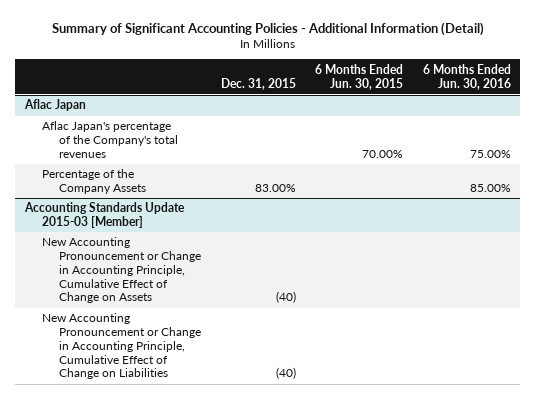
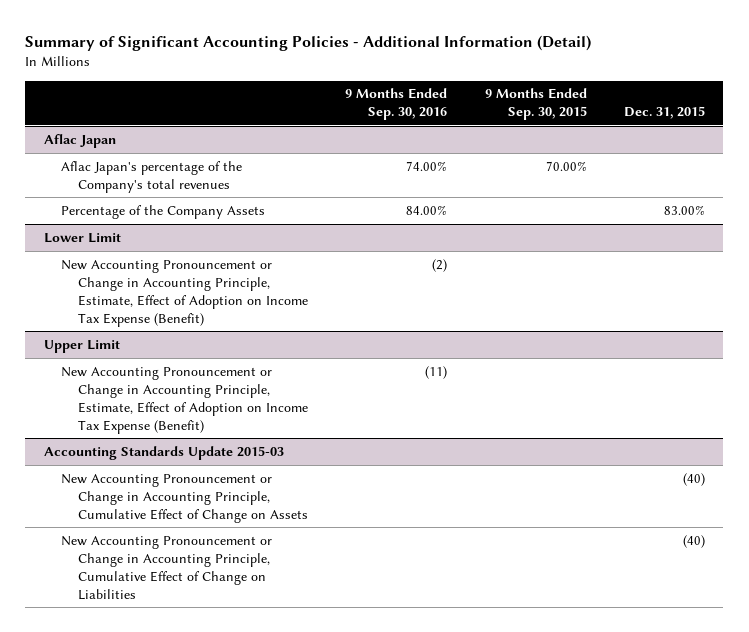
[315,63,404,90] 6 Months Ended Jun. 30, 2015 -> none
[422,63,511,90] 6 Months Ended Jun. 30, 2016 -> none
none -> [345,88,448,121] 9 Months Ended Sep. 30, 2016
none -> [484,88,587,121] 9 Months Ended Sep. 30, 2015
none -> [44,232,122,243] Lower Limit
none -> [61,259,309,327] New Accounting Pronouncement or Change in Accounting Principle, Estimate, Effect of Adoption on Income Tax Expense (Benefit)
none -> [44,339,121,353] Upper Limit
none -> [61,366,309,434] New Accounting Pronouncement or Change in Accounting Principle, Estimate, Effect of Adoption on Income Tax Expense (Benefit)
[23,202,185,229] Accounting Standards Update 2015-03 [Member] -> [44,445,285,460] Accounting Standards Update 2015-03

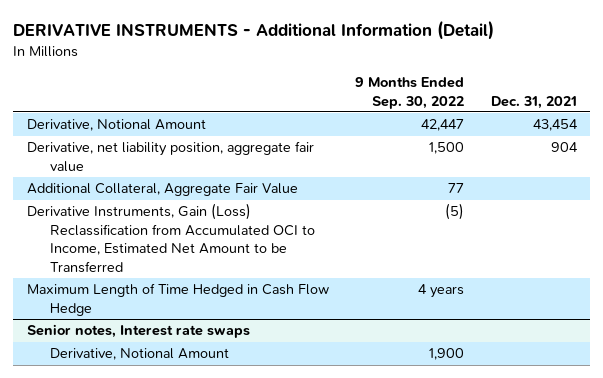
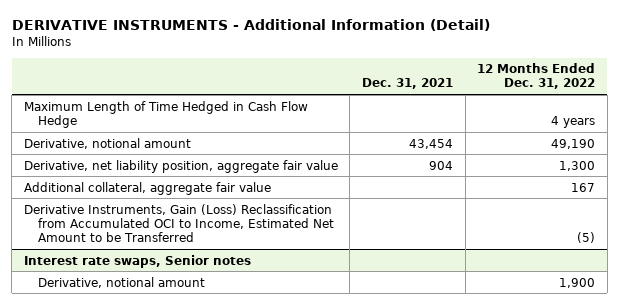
[355,77,465,109] 9 Months Ended Sep. 30, 2022 -> none
none -> [477,63,596,90] 12 Months Ended Dec. 31, 2022
[26,283,329,316] Maximum Length of Time Hedged in Cash Flow Hedge -> [23,100,308,128] Maximum Length of Time Hedged in Cash Flow Hedge
[26,119,206,132] Derivative, Notional Amount -> [23,137,191,149] Derivative, notional amount
[26,183,298,197] Additional Collateral, Aggregate Fair Value -> [23,181,271,195] Additional collateral, aggregate fair value
[26,324,250,339] Senior notes, Interest rate swaps -> [23,254,251,268] Interest rate swaps, Senior notes
[50,348,230,361] Derivative, Notional Amount -> [38,276,206,288] Derivative, notional amount

